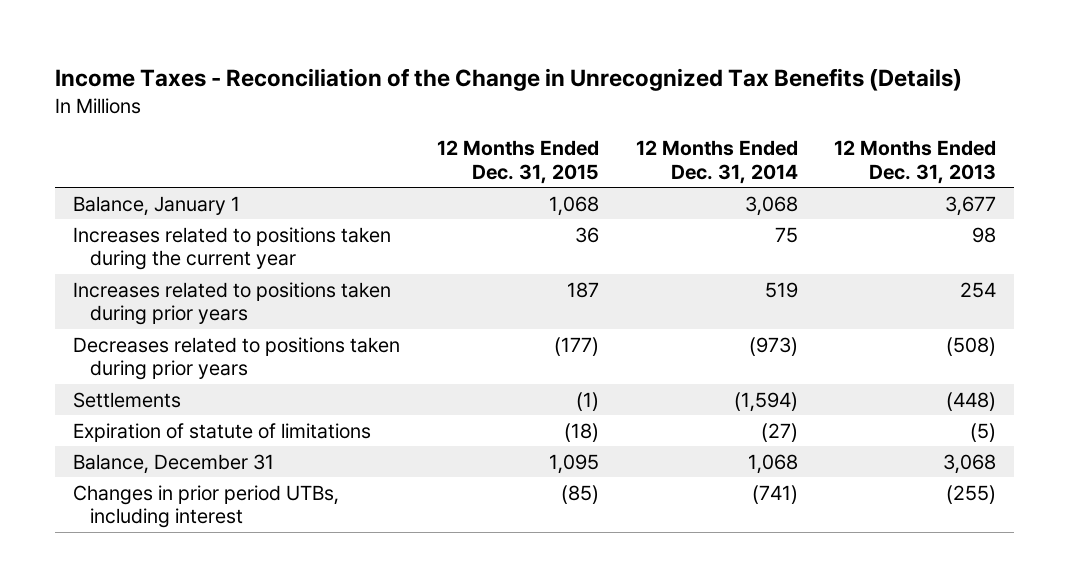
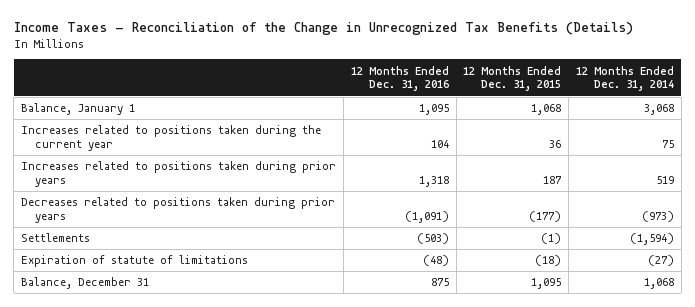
[834,140,997,185] 12 Months Ended Dec. 31, 2013 -> none
none -> [350,65,449,92] 12 Months Ended Dec. 31, 2016
[73,484,340,529] Changes in prior period UTBs, including interest -> none

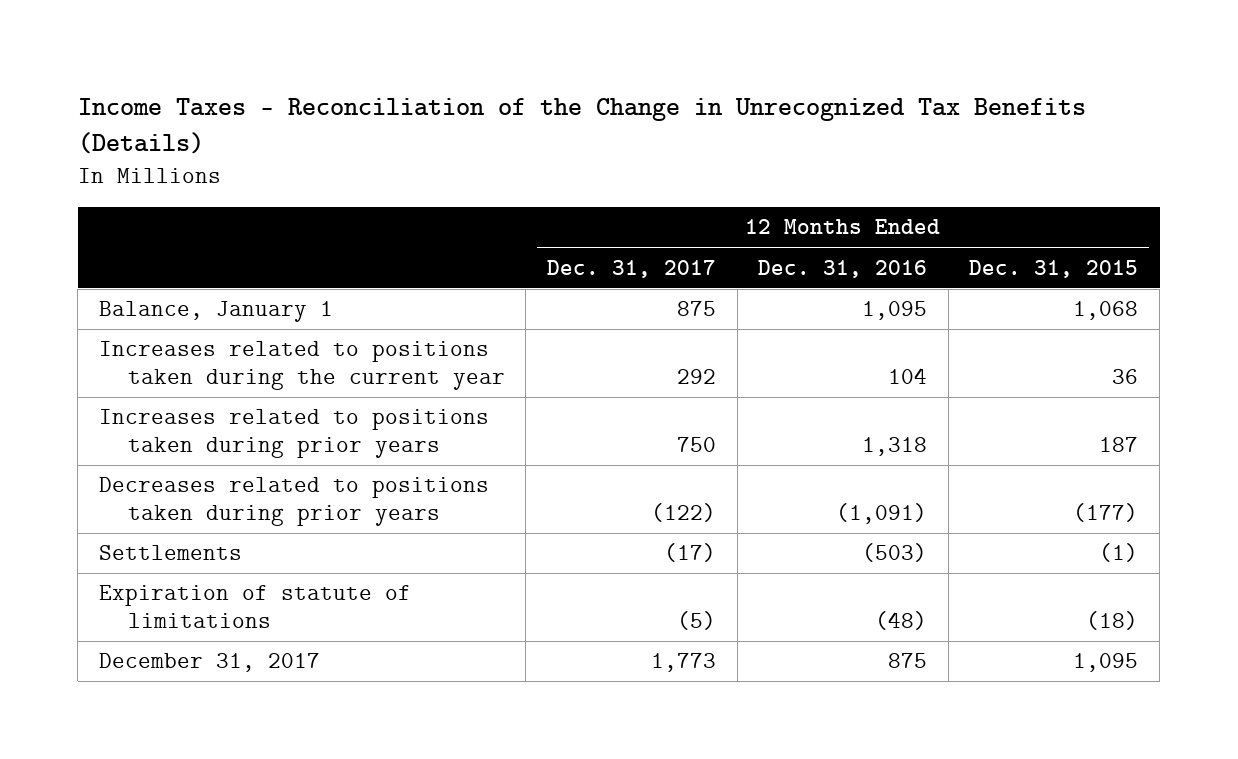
[575,65,674,92] 12 Months Ended Dec. 31, 2014 -> none
none -> [547,259,717,278] Dec. 31, 2017
[21,277,150,290] Balance, December 31 -> [99,653,321,673] December 31, 2017

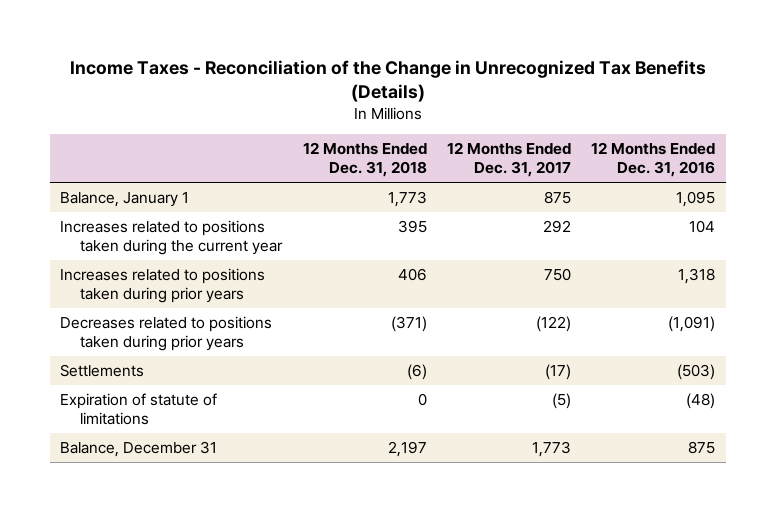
[969,259,1139,278] Dec. 31, 2015 -> none
none -> [302,142,427,178] 12 Months Ended Dec. 31, 2018
[99,653,321,673] December 31, 2017 -> [59,441,217,458] Balance, December 31

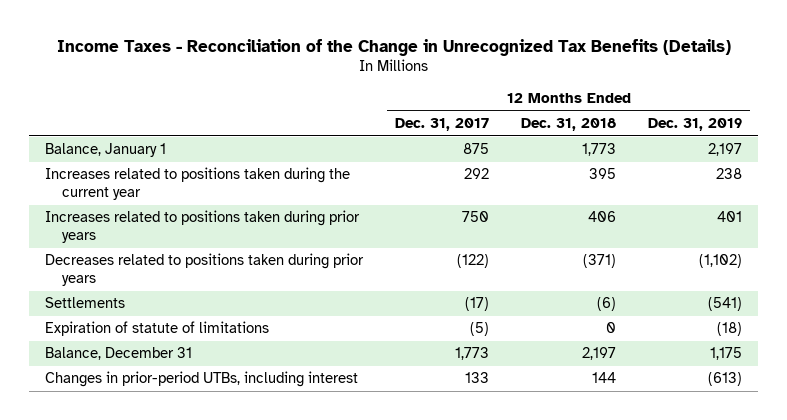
[591,142,716,178] 12 Months Ended Dec. 31, 2016 -> none
none -> [648,118,743,132] Dec. 31, 2019
none -> [45,371,359,388] Changes in prior-period UTBs, including interest

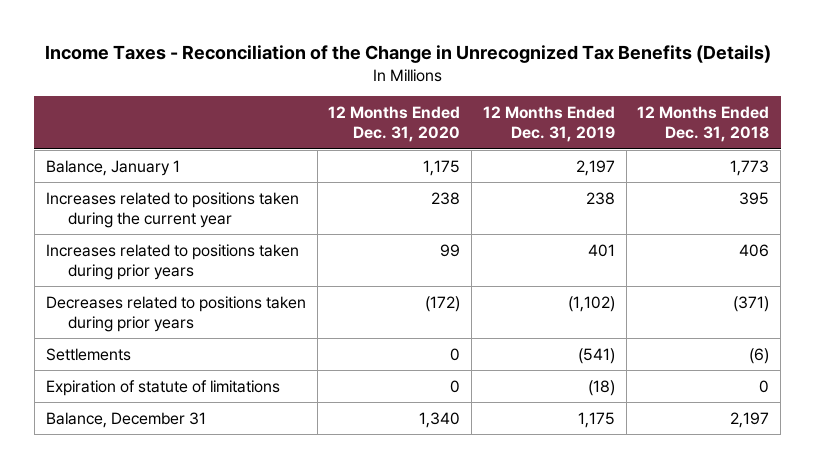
[395,118,490,132] Dec. 31, 2017 -> none
none -> [328,106,461,143] 12 Months Ended Dec. 31, 2020
[45,371,359,388] Changes in prior-period UTBs, including interest -> none

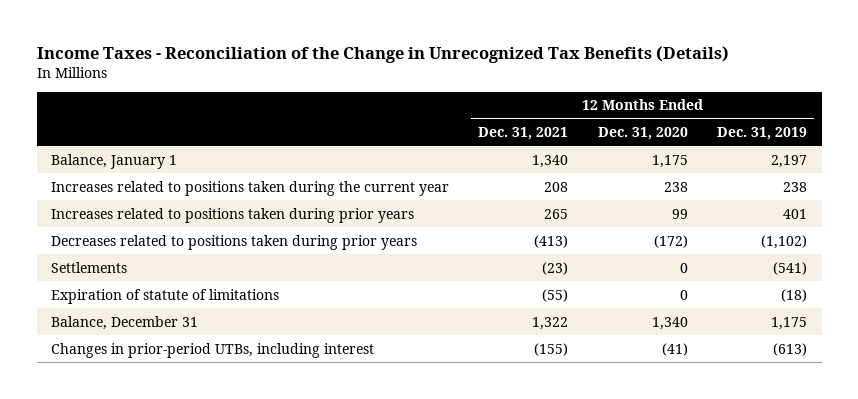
[637,106,770,143] 12 Months Ended Dec. 31, 2018 -> none
none -> [478,127,569,141] Dec. 31, 2021
none -> [51,342,375,358] Changes in prior-period UTBs, including interest

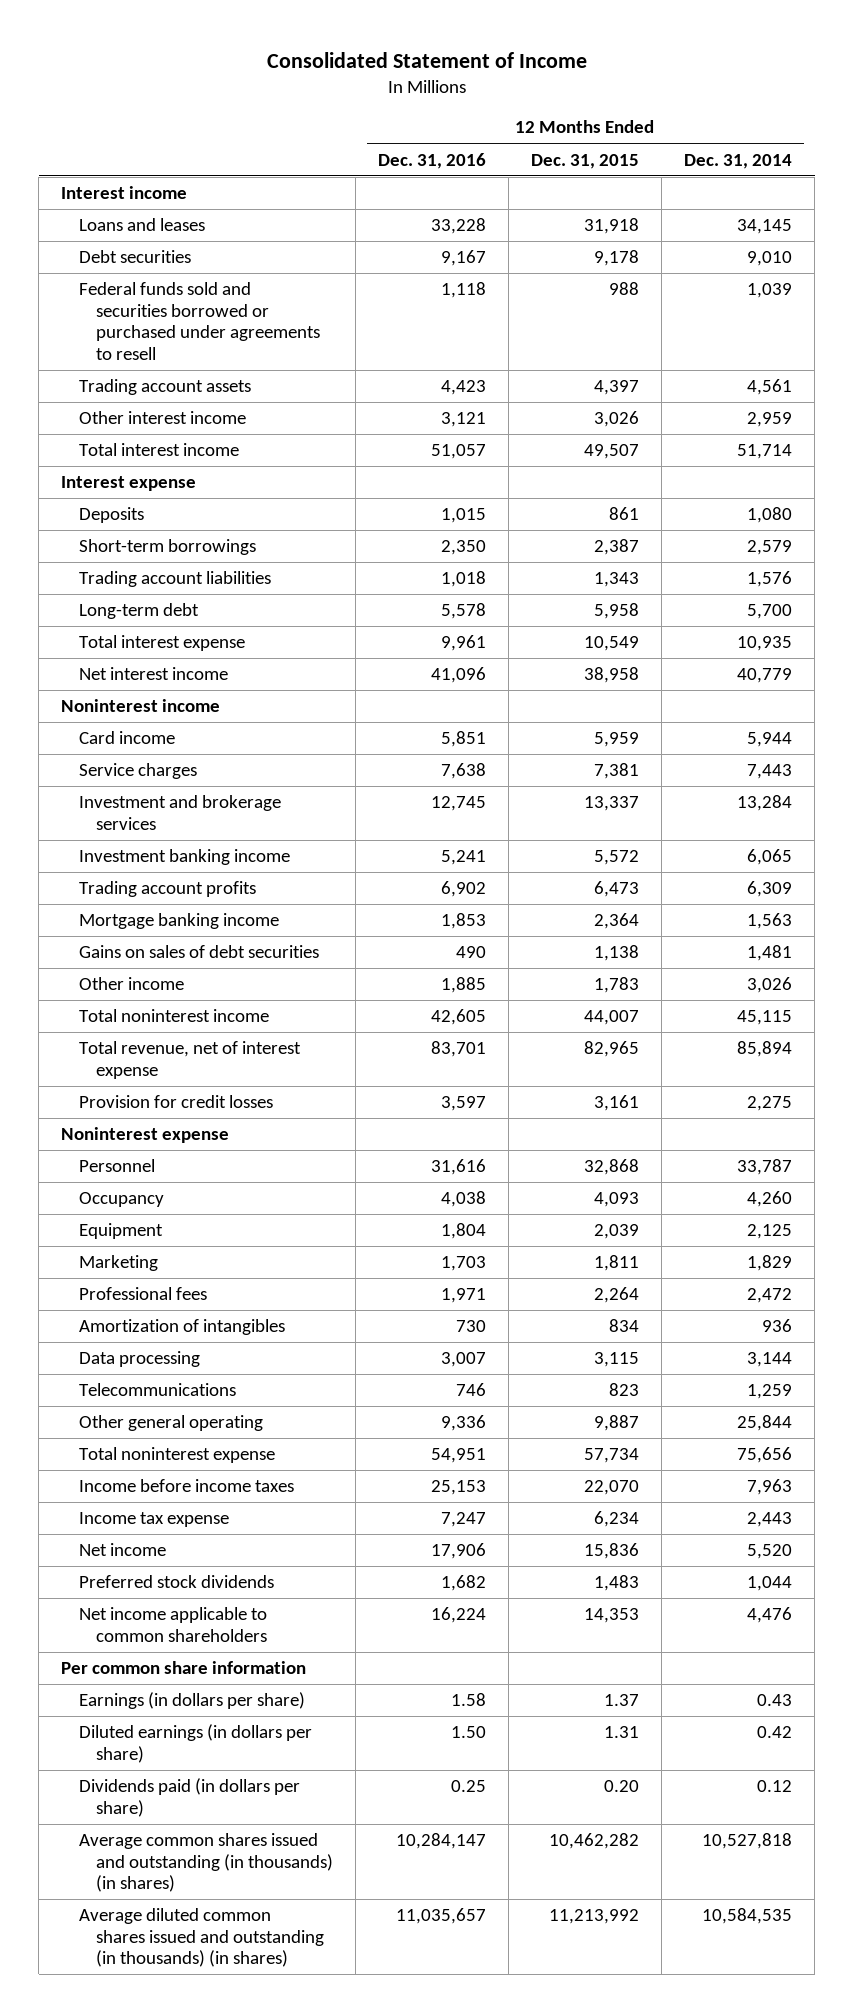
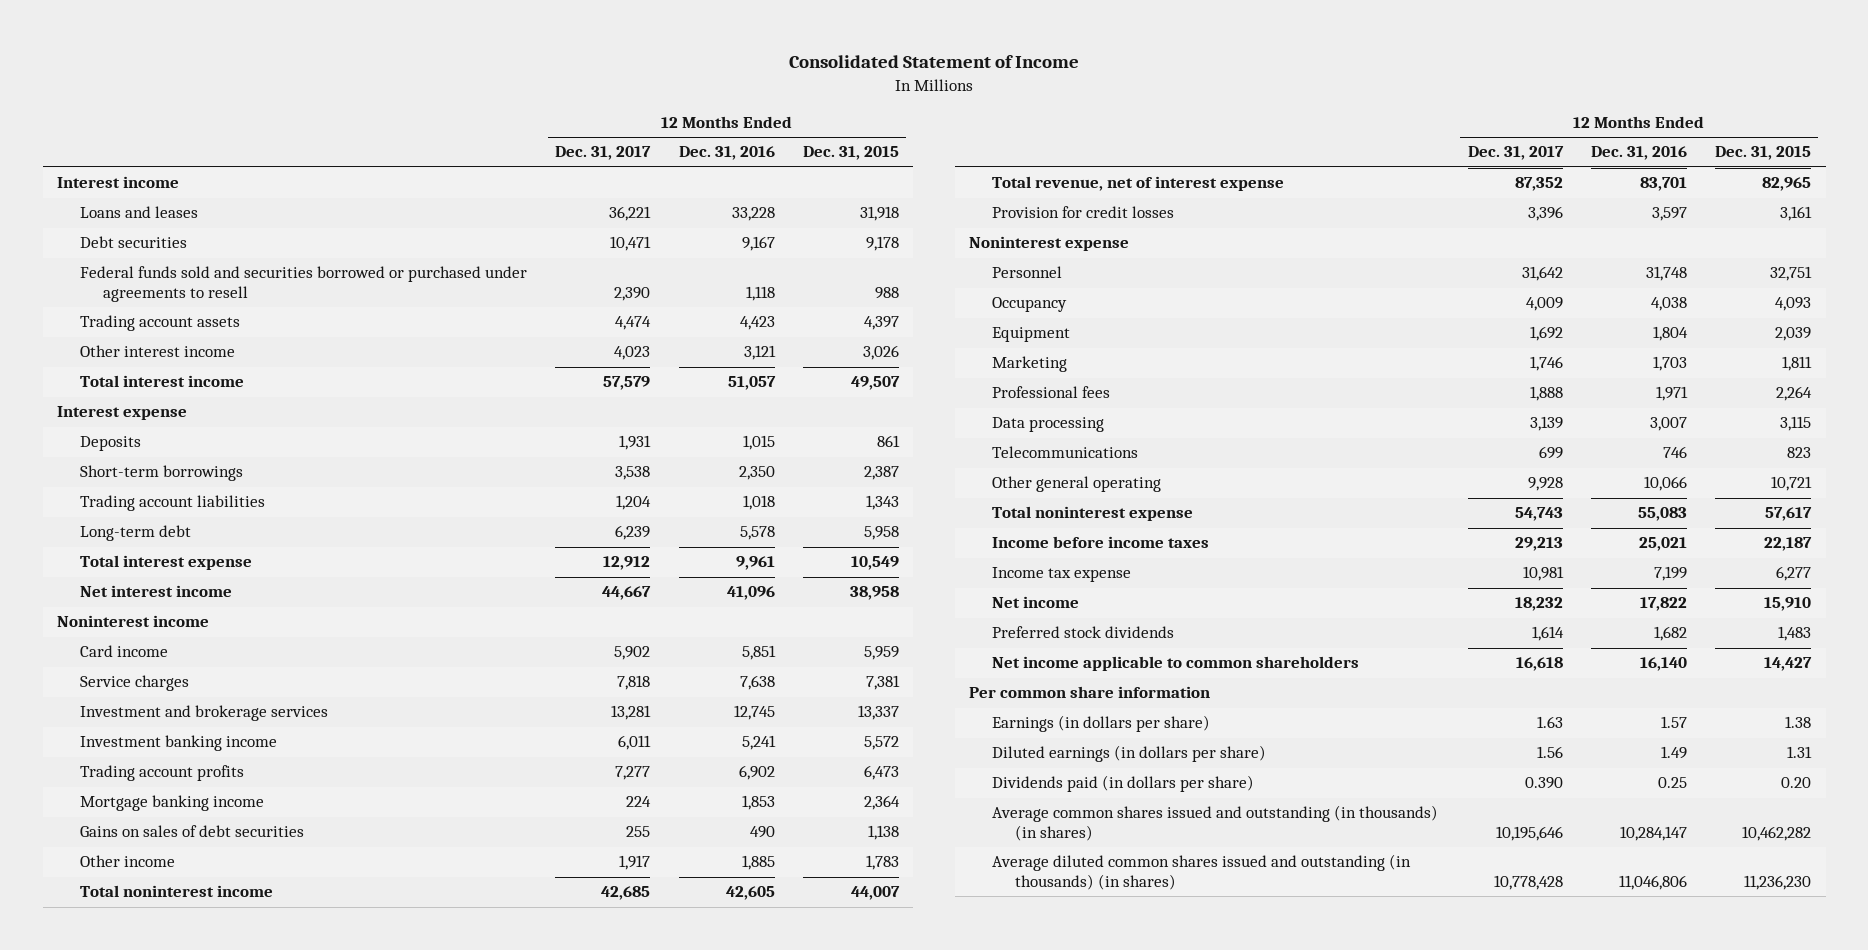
[684,153,793,169] Dec. 31, 2014 -> none
none -> [555,146,652,161] Dec. 31, 2017
[431,1159,487,1176] 31,616 -> [1645,266,1687,282] 31,748
[584,1159,640,1176] 32,868 -> [1770,266,1813,282] 32,751
[78,1319,285,1336] Amortization of intangibles -> none
[441,1415,487,1432] 9,336 -> [1643,476,1687,492] 10,066
[594,1415,640,1432] 9,887 -> [1771,476,1813,492] 10,721
[431,1448,487,1464] 54,951 -> [1637,507,1687,522] 55,083
[584,1448,640,1464] 57,734 -> [1765,507,1813,522] 57,617
[431,1480,487,1496] 25,153 -> [1638,537,1687,552] 25,021
[584,1480,640,1496] 22,070 -> [1764,537,1813,552] 22,187
[441,1512,487,1528] 7,247 -> [1653,566,1687,582] 7,199
[594,1511,640,1528] 6,234 -> [1776,566,1812,582] 6,277
[431,1543,487,1560] 17,906 -> [1639,597,1687,612] 17,822
[584,1543,640,1560] 15,836 -> [1764,597,1812,612] 15,910
[431,1607,487,1624] 16,224 -> [1639,657,1687,672] 16,140
[584,1608,640,1624] 14,353 -> [1764,657,1813,672] 14,427
[451,1693,487,1707] 1.58 -> [1660,716,1687,729] 1.57
[604,1694,640,1707] 1.37 -> [1785,716,1812,729] 1.38
[451,1726,487,1739] 1.50 -> [1660,746,1687,760] 1.49
[396,1908,487,1925] 11,035,657 -> [1618,875,1687,891] 11,046,806
[549,1909,640,1925] 11,213,992 -> [1744,875,1812,891] 11,236,230

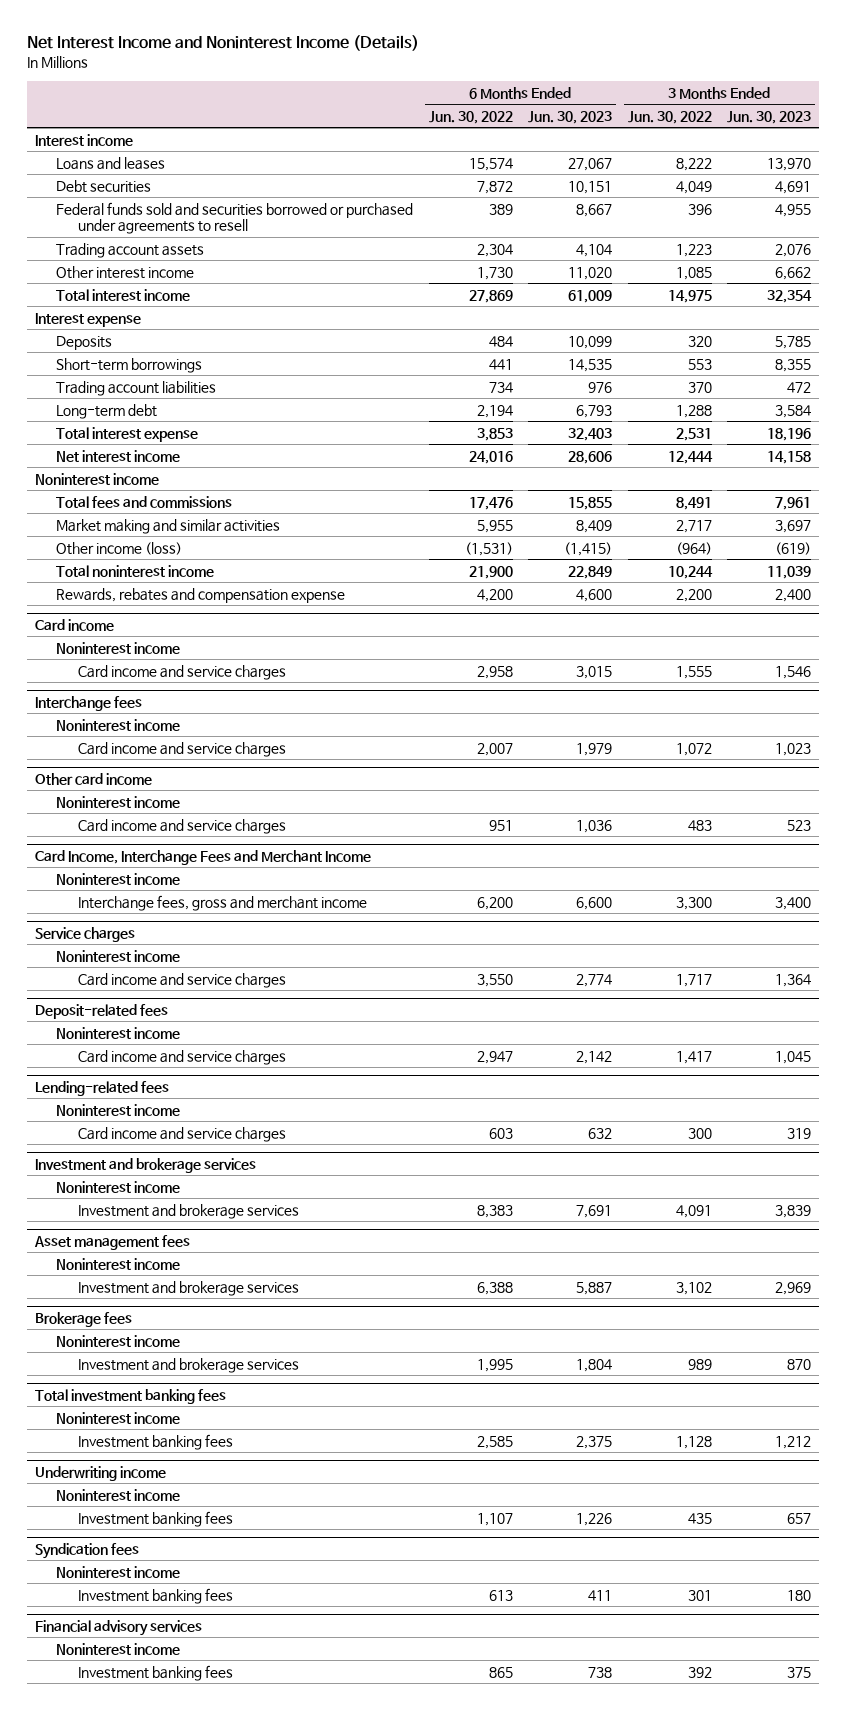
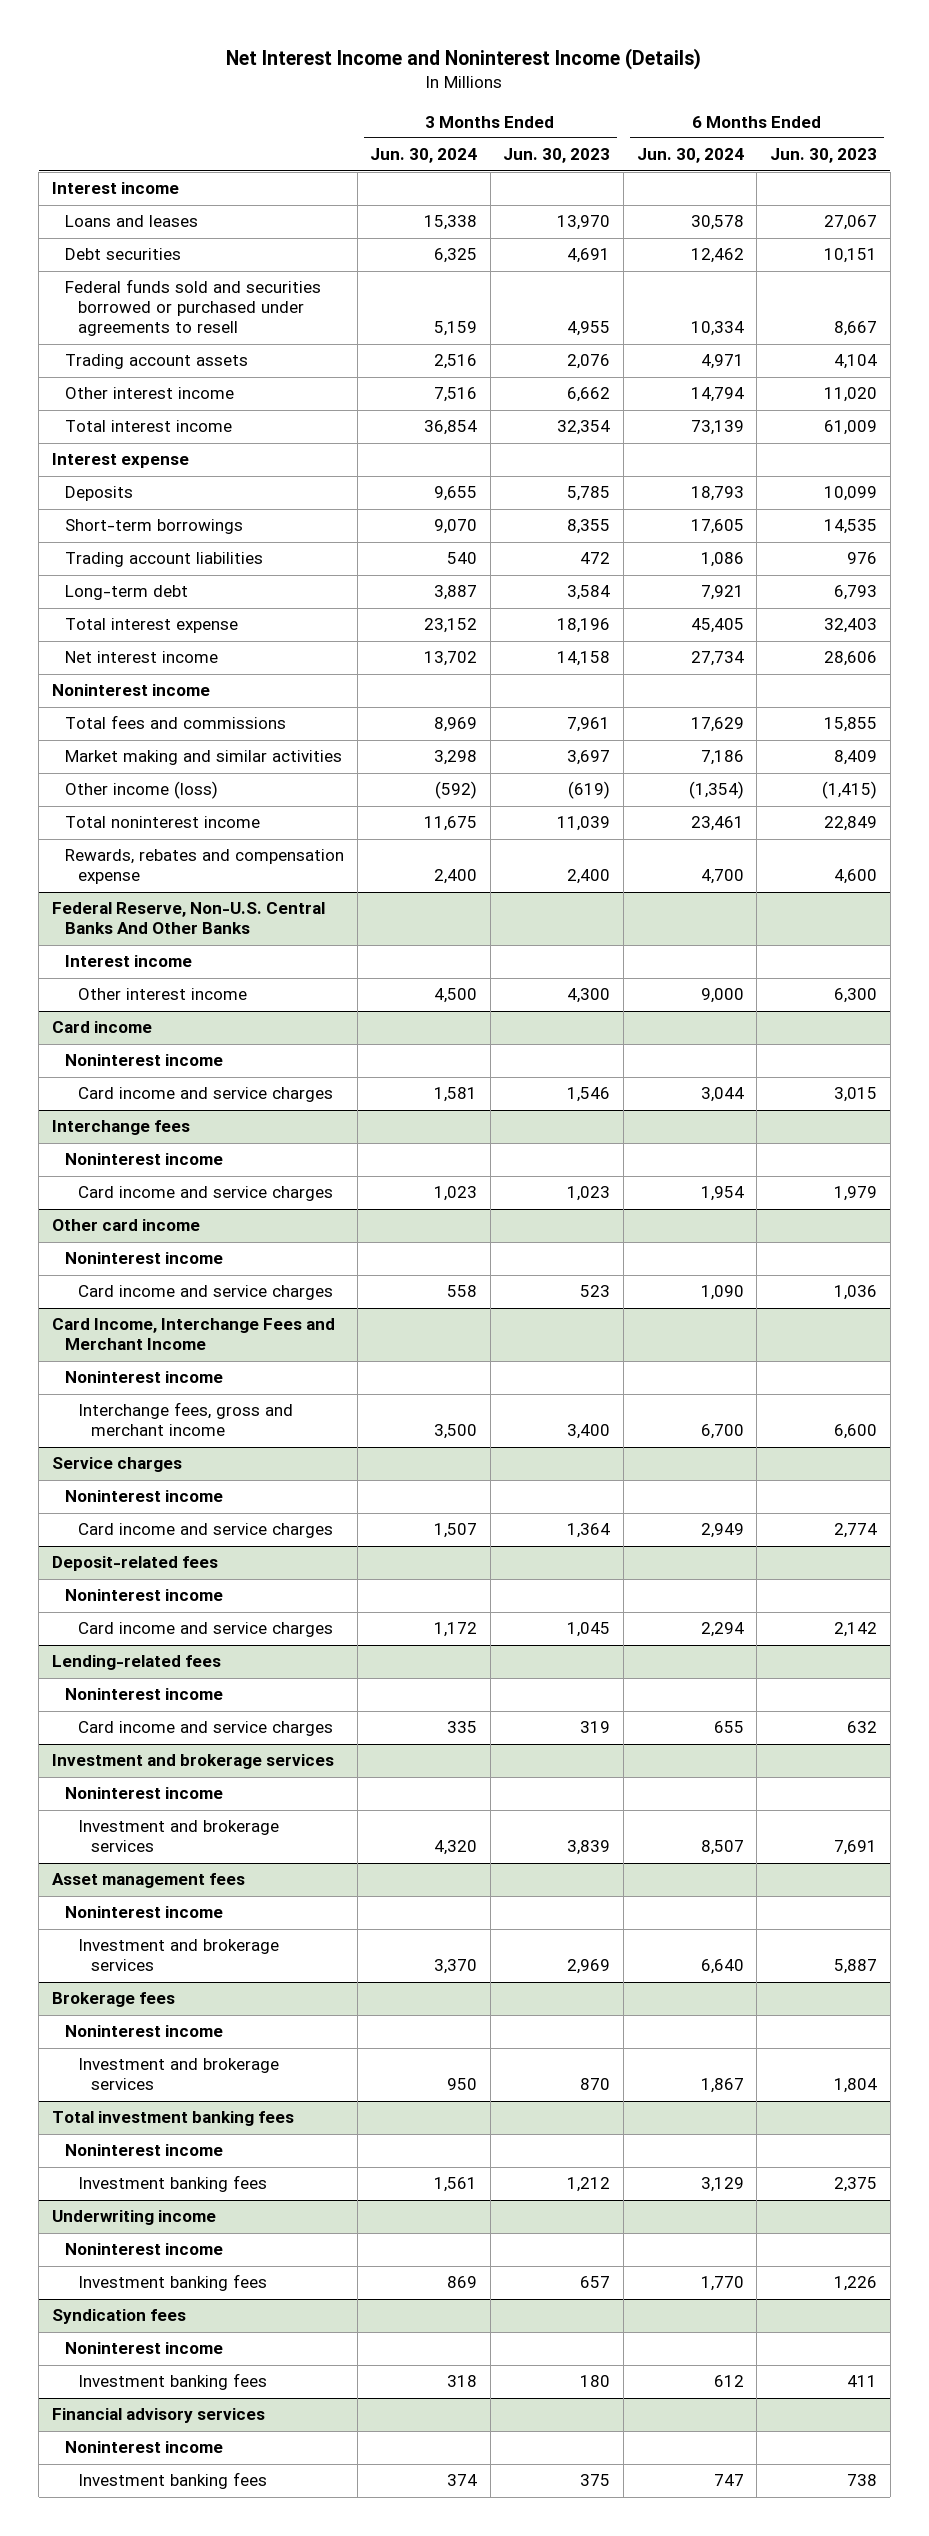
[428,110,513,124] Jun. 30, 2022 -> none
[627,110,712,124] Jun. 30, 2022 -> none
none -> [370,148,478,164] Jun. 30, 2024
none -> [636,148,744,164] Jun. 30, 2024
none -> [51,902,325,935] Federal Reserve, Non-U.S. Central Banks And Other Banks
none -> [64,955,192,968] Interest income
none -> [77,988,247,1001] Other interest income

